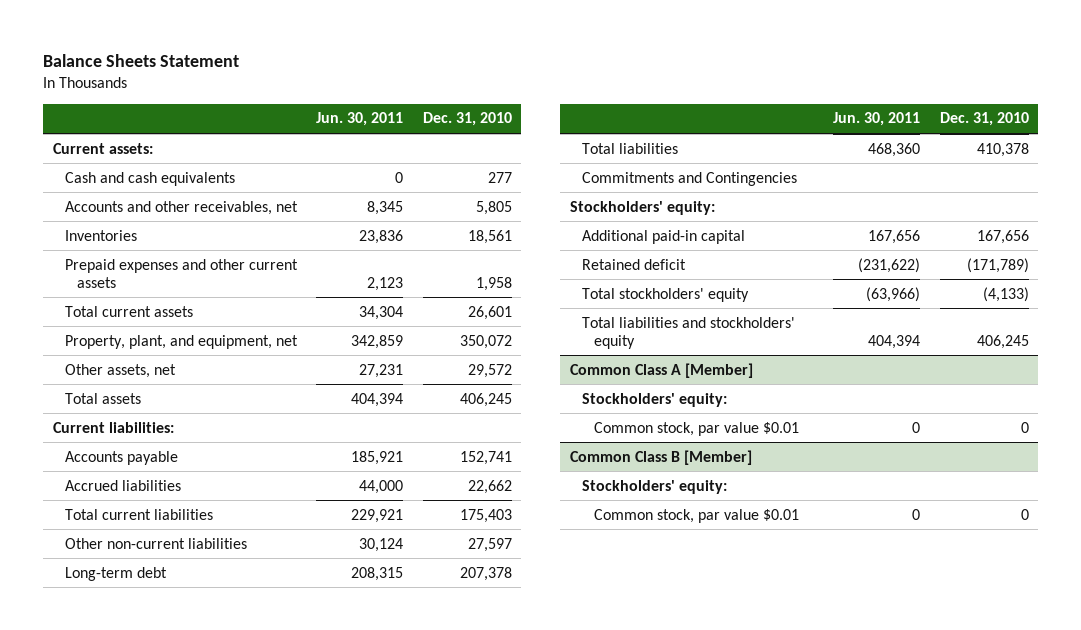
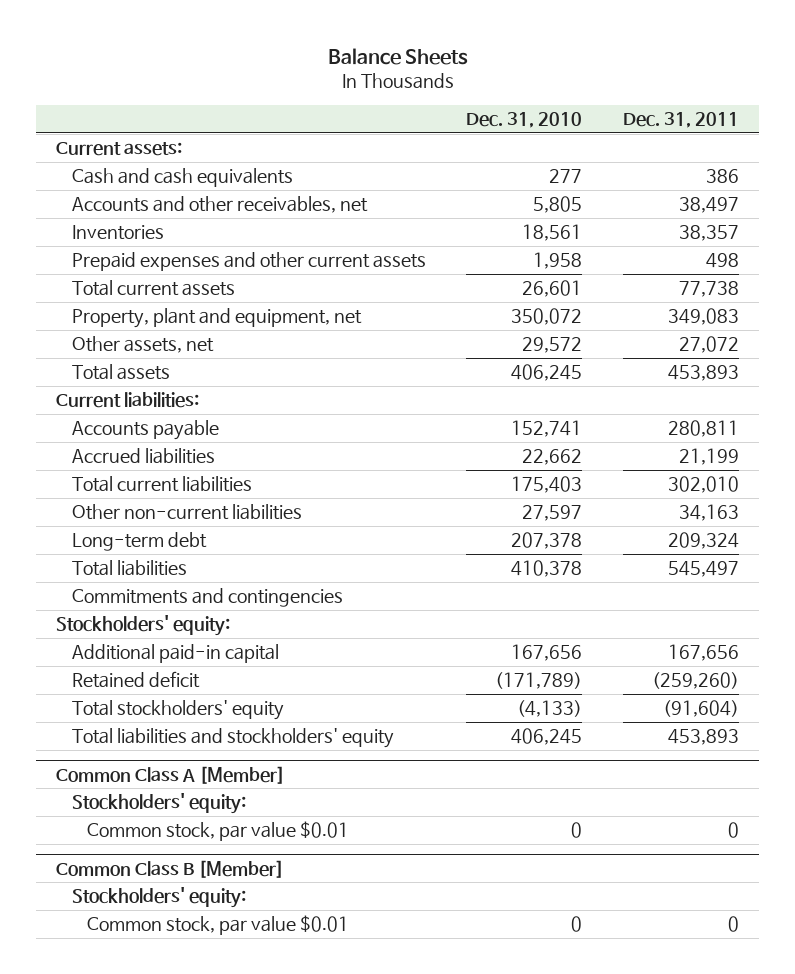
[43,54,240,68] Balance Sheets Statement -> [327,47,468,65] Balance Sheets
[316,112,404,127] Jun. 30, 2011 -> none
none -> [622,112,739,129] Dec. 31, 2011
[65,334,299,349] Property, plant, and equipment, net -> [71,308,362,329] Property, plant and equipment, net
[582,171,798,186] Commitments and Contingencies -> [71,588,343,608] Commitments and contingencies

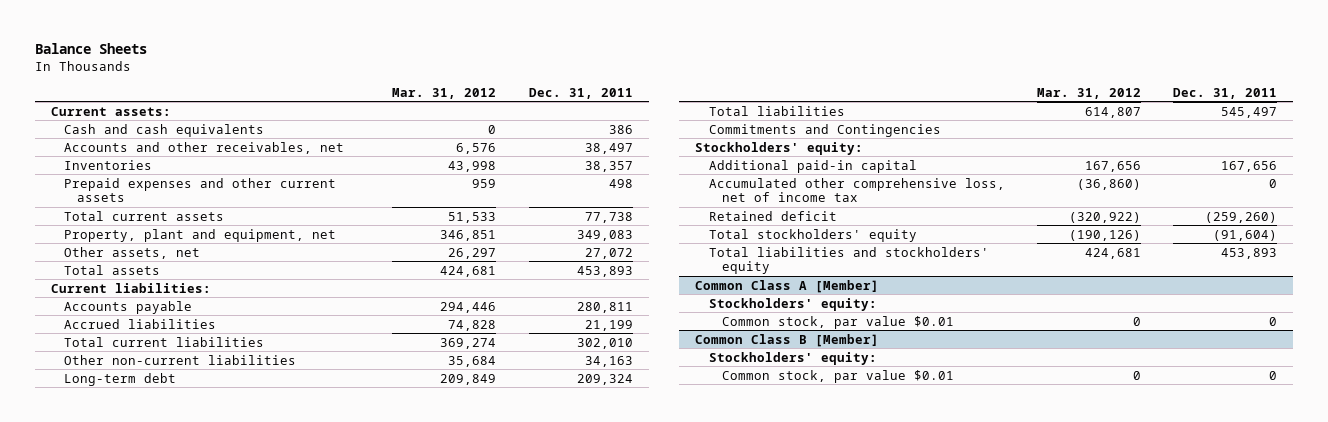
[466,112,583,129] Dec. 31, 2010 -> none
none -> [392,87,497,99] Mar. 31, 2012
[71,588,343,608] Commitments and contingencies -> [708,123,941,137] Commitments and Contingencies
none -> [708,177,1005,203] Accumulated other comprehensive loss, net of income tax

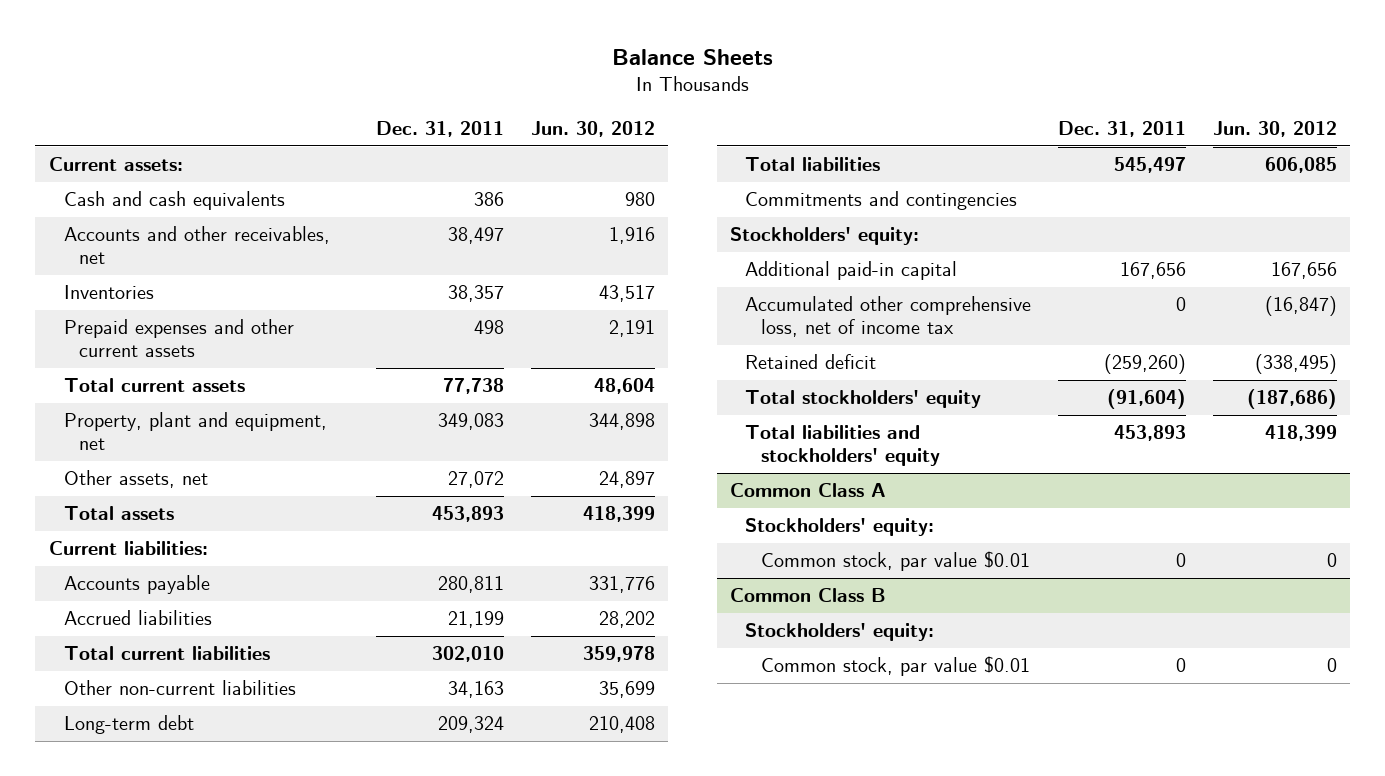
[392,87,497,99] Mar. 31, 2012 -> none
none -> [531,121,656,138] Jun. 30, 2012
[708,123,941,137] Commitments and Contingencies -> [745,191,1018,211] Commitments and contingencies
[695,279,880,293] Common Class A [Member] -> [730,483,887,498] Common Class A
[695,333,880,347] Common Class B [Member] -> [730,588,887,603] Common Class B

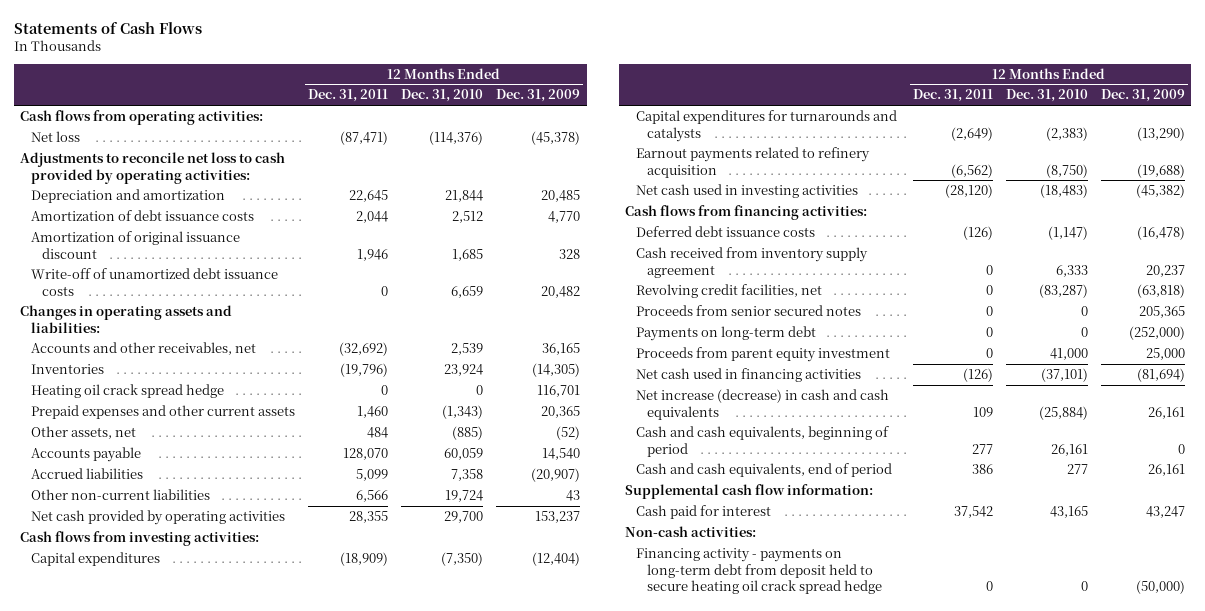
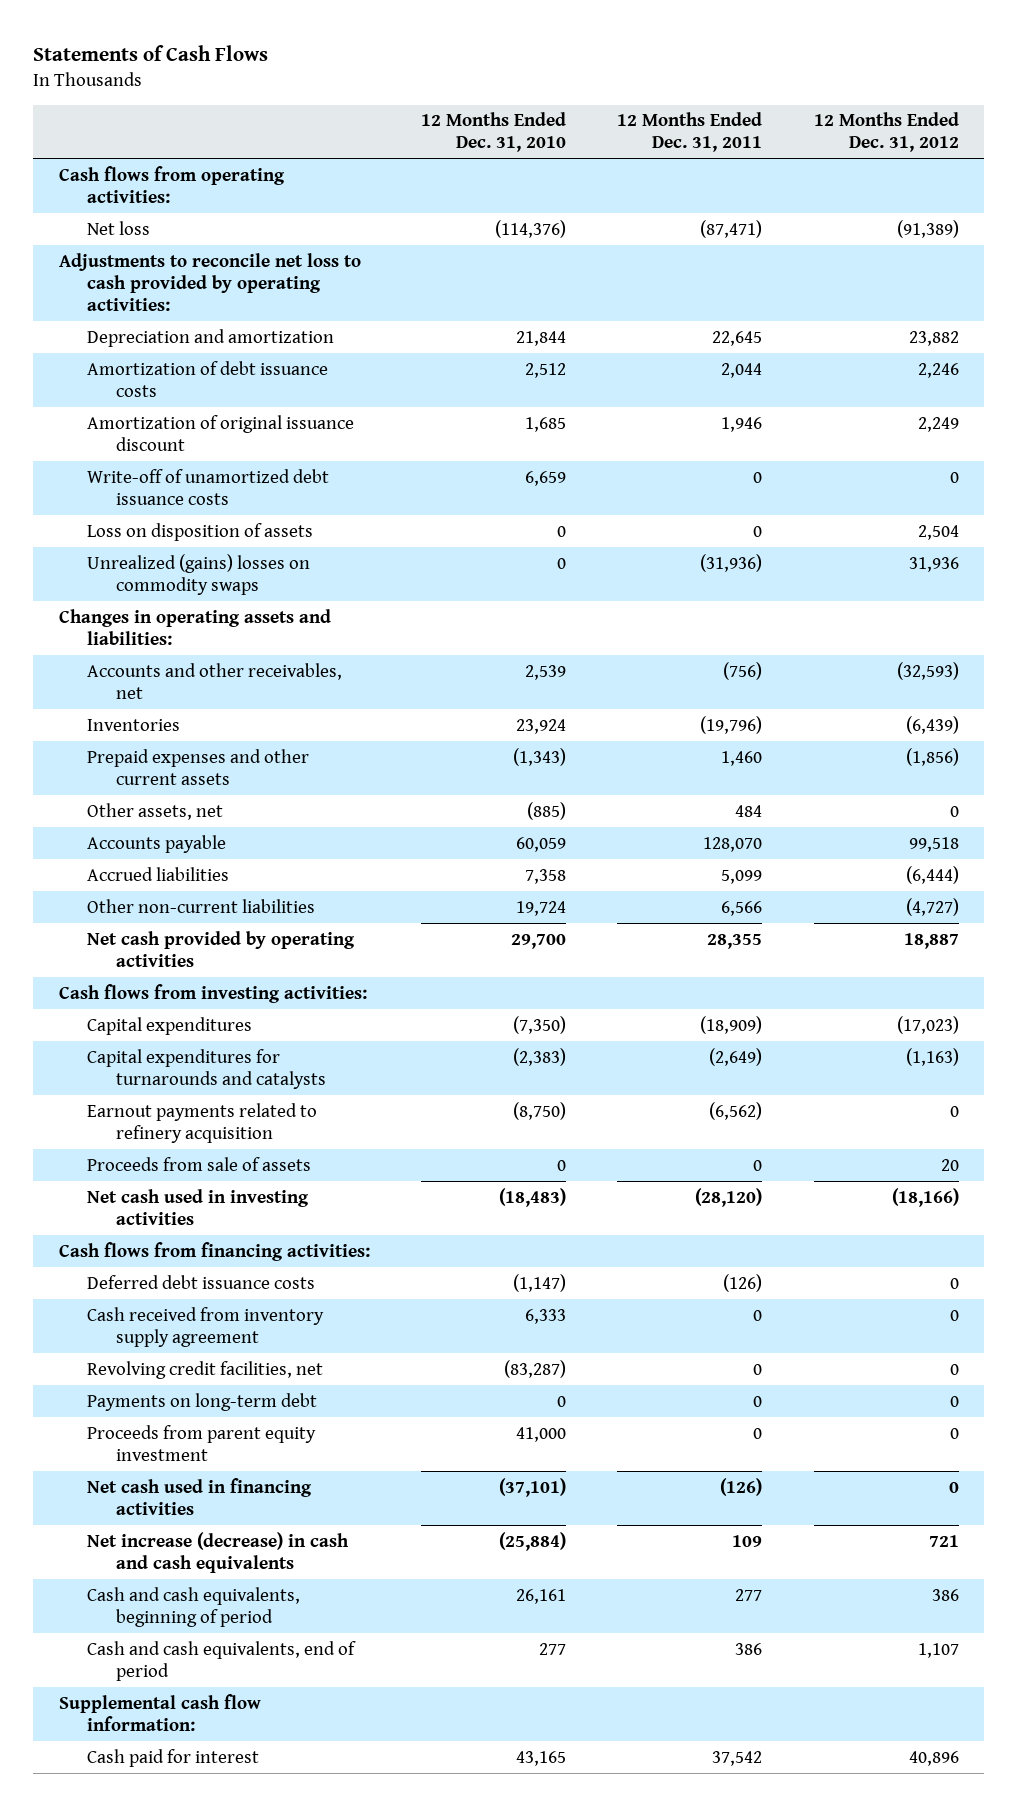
[496,89,581,103] Dec. 31, 2009 -> none
none -> [813,112,959,153] 12 Months Ended Dec. 31, 2012
none -> [87,522,314,541] Loss on disposition of assets
none -> [87,553,311,595] Unrealized (gains) losses on commodity swaps
[339,342,389,357] (32,692) -> [723,661,763,680] (756)
[31,384,225,399] Heating oil crack spread hedge -> none
none -> [87,1156,312,1171] Proceeds from sale of assets
[636,305,862,317] Proceeds from senior secured notes -> none
[625,526,757,538] Non-cash activities: -> none
[636,548,882,595] Financing activity - payments on long-term debt from deposit held to secure heating oil crack spread hedge -> none

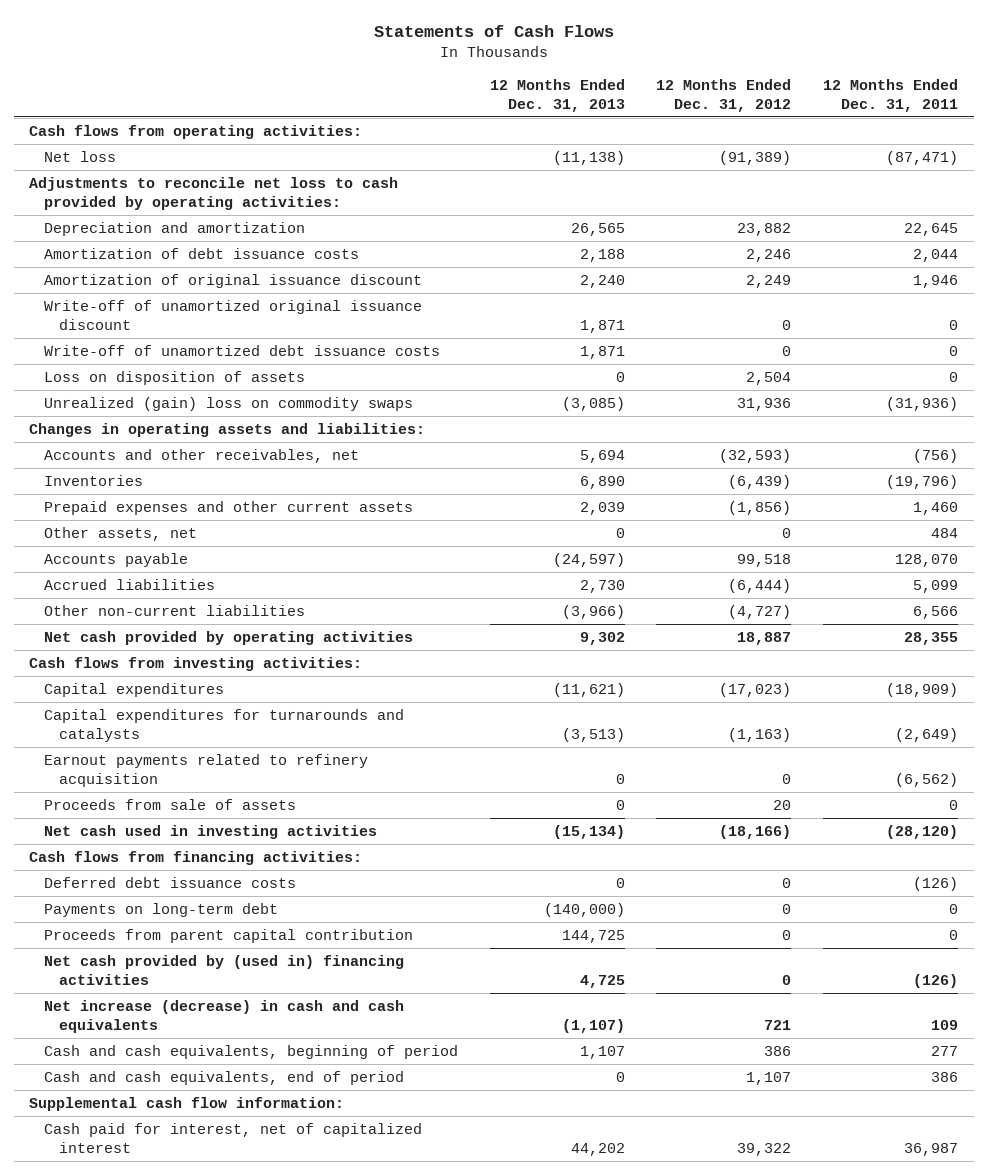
[420,112,566,153] 12 Months Ended Dec. 31, 2010 -> none
none -> [489,78,625,112] 12 Months Ended Dec. 31, 2013
none -> [44,299,423,330] Write-off of unamortized original issuance discount
[87,553,311,595] Unrealized (gains) losses on commodity swaps -> [44,396,414,411] Unrealized (gain) loss on commodity swaps
[87,1306,325,1347] Cash received from inventory supply agreement -> none
[87,1360,324,1379] Revolving credit facilities, net -> none
[87,1424,317,1461] Proceeds from parent equity investment -> [44,928,414,943] Proceeds from parent capital contribution
[87,1477,313,1515] Net cash used in financing activities -> [44,954,405,985] Net cash provided by (used in) financing activities
[87,1748,260,1767] Cash paid for interest -> [44,1122,423,1153] Cash paid for interest, net of capitalized interest
[712,1750,763,1766] 37,542 -> [903,1142,958,1156] 36,987
[908,1750,959,1766] 40,896 -> [737,1142,792,1156] 39,322

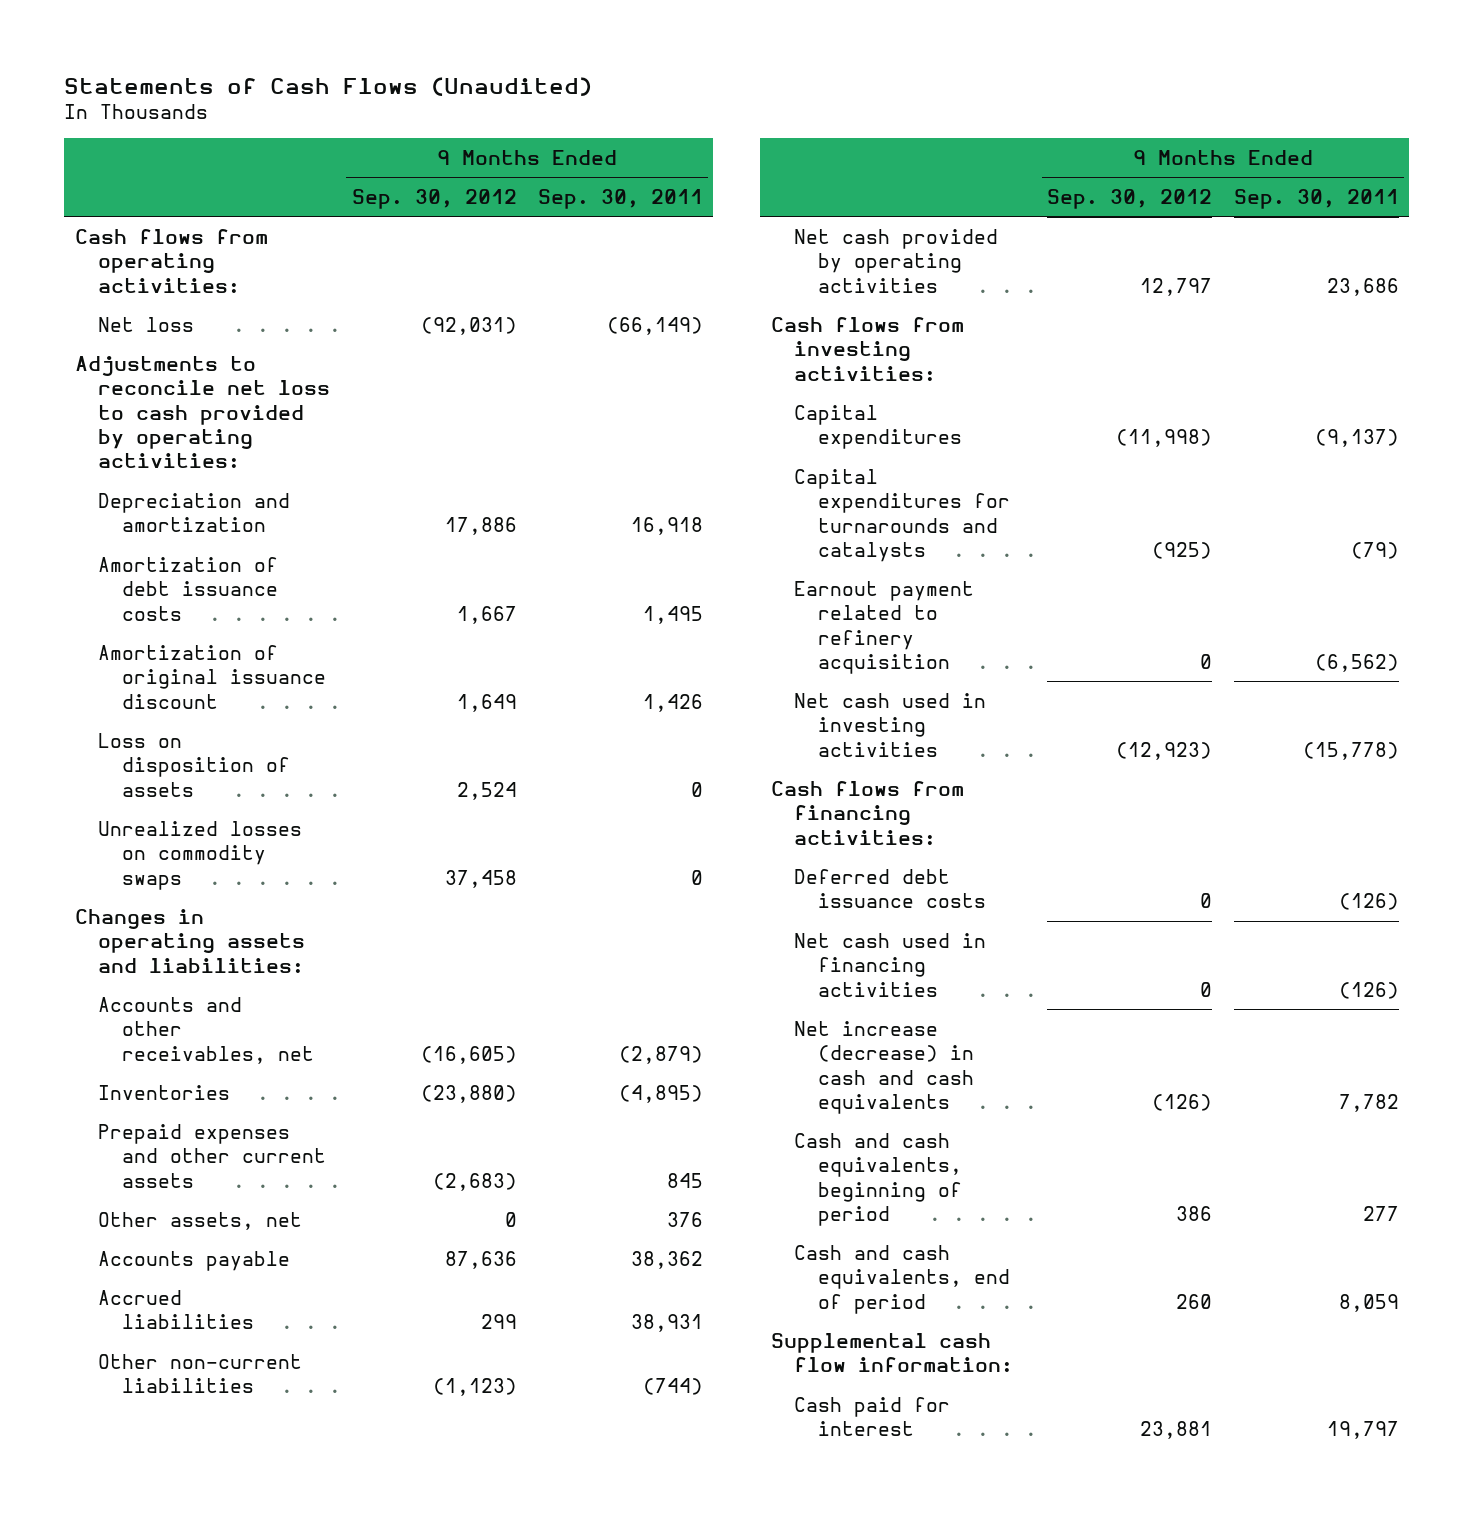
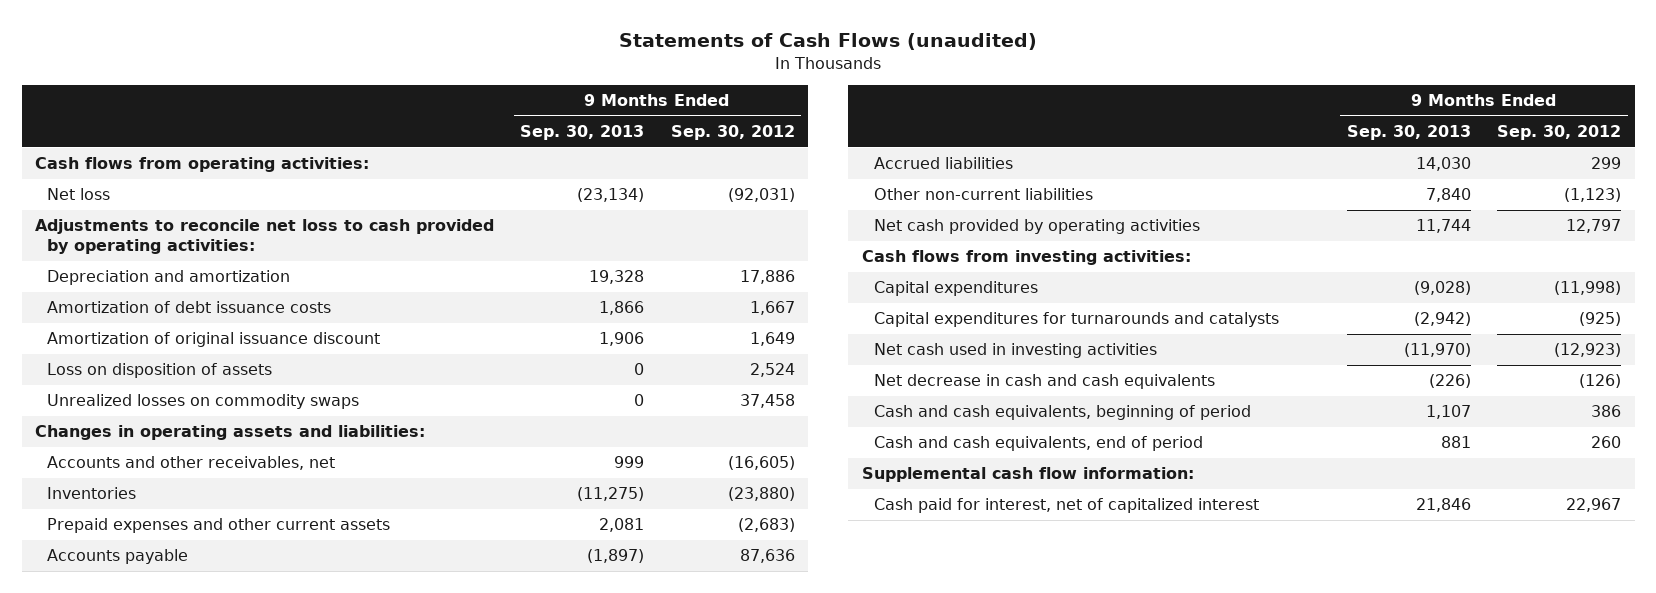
[64,76,593,96] Statements of Cash Flows (Unaudited) -> [619,32,1038,50] Statements of Cash Flows (unaudited)
[537,188,703,209] Sep. 30, 2011 -> none
none -> [520,124,645,140] Sep. 30, 2013
[98,1211,303,1230] Other assets, net -> none
[794,580,975,674] Earnout payment related to refinery acquisition -> none
[770,780,964,845] Cash flows from financing activities: -> none
[794,868,986,909] Deferred debt issuance costs -> none
[794,932,987,997] Net cash used in financing activities -> none
[794,1020,974,1114] Net increase (decrease) in cash and cash equivalents -> [874,374,1216,390] Net decrease in cash and cash equivalents
[794,1396,951,1437] Cash paid for interest -> [874,498,1260,514] Cash paid for interest, net of capitalized interest
[1140,1421,1213,1440] 23,881 -> [1566,498,1622,513] 22,967

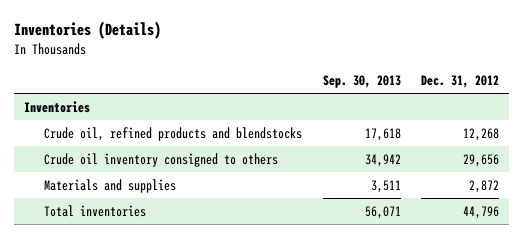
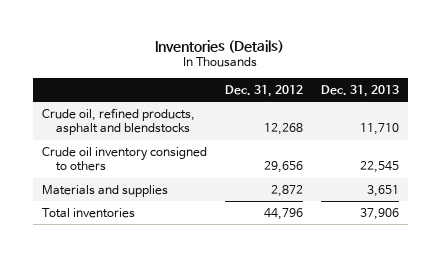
[322,75,401,89] Sep. 30, 2013 -> none
none -> [320,84,399,97] Dec. 31, 2013
[24,100,91,113] Inventories -> none
[44,126,303,141] Crude oil, refined products and blendstocks -> [41,107,195,136] Crude oil, refined products, asphalt and blendstocks

